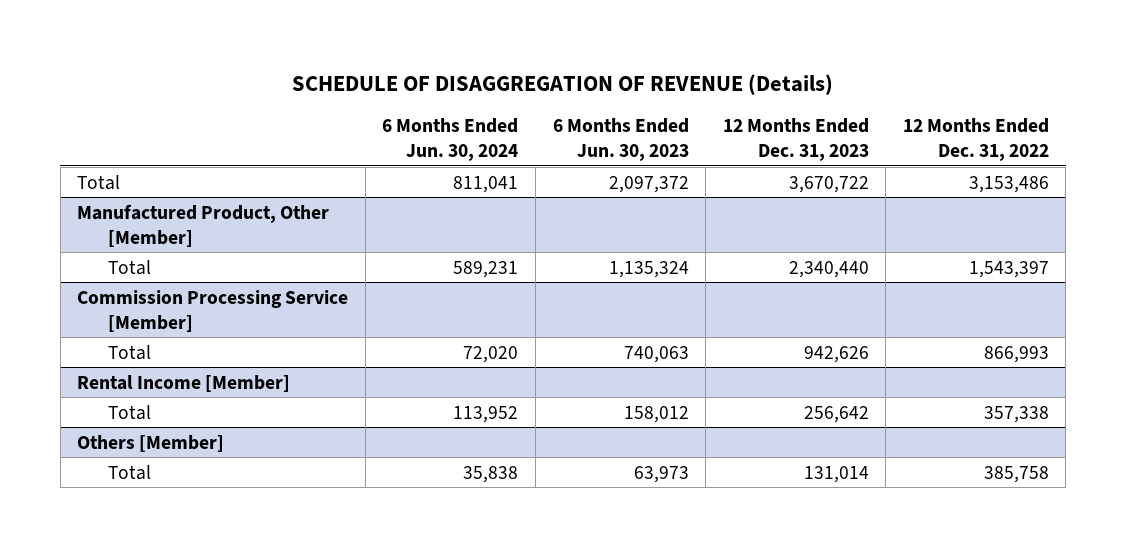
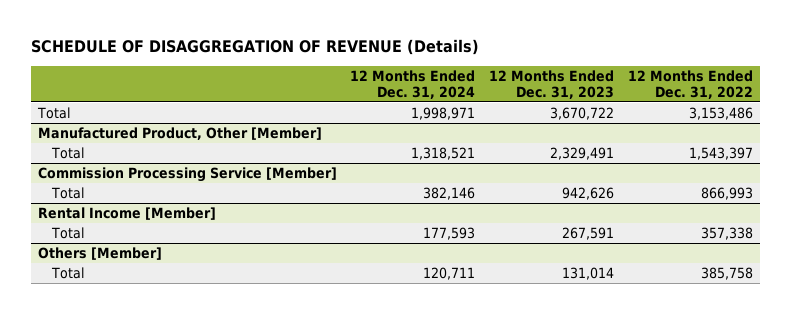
[382,117,519,161] 6 Months Ended Jun. 30, 2024 -> none
[552,117,689,161] 6 Months Ended Jun. 30, 2023 -> none
none -> [350,69,476,99] 12 Months Ended Dec. 31, 2024
[788,260,869,278] 2,340,440 -> [550,147,615,161] 2,329,491
[803,405,869,423] 256,642 -> [562,227,615,241] 267,591

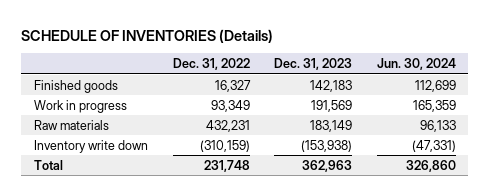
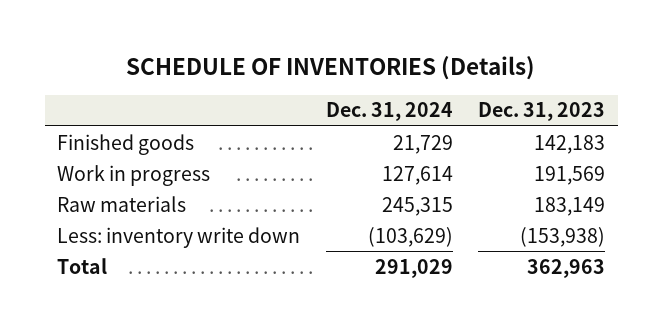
[172,57,250,70] Dec. 31, 2022 -> none
[377,57,457,70] Jun. 30, 2024 -> none
none -> [325,102,453,122] Dec. 31, 2024
[33,139,148,153] Inventory write down -> [57,226,301,248] Less: inventory write down

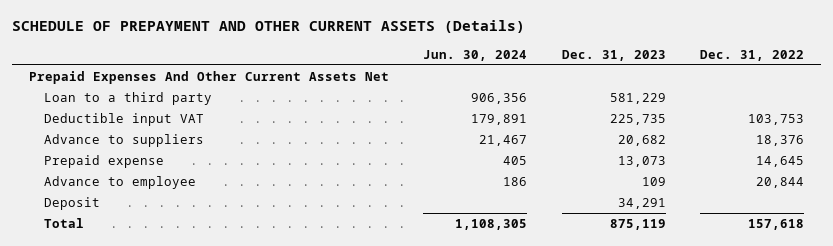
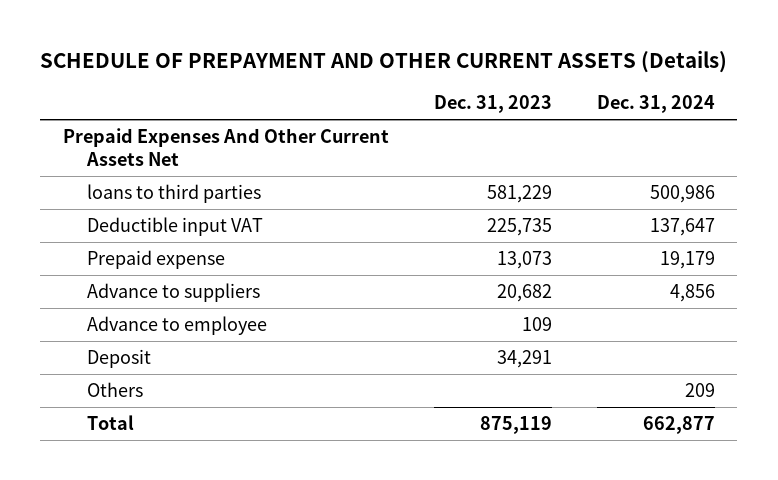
[423,49,528,61] Jun. 30, 2024 -> none
[700,49,805,61] Dec. 31, 2022 -> none
none -> [596,94,715,113] Dec. 31, 2024
[44,92,213,106] Loan to a third party -> [87,184,262,204] loans to third parties
[44,134,205,148] Advance to suppliers -> [87,283,261,303] Advance to suppliers
none -> [87,382,144,398] Others

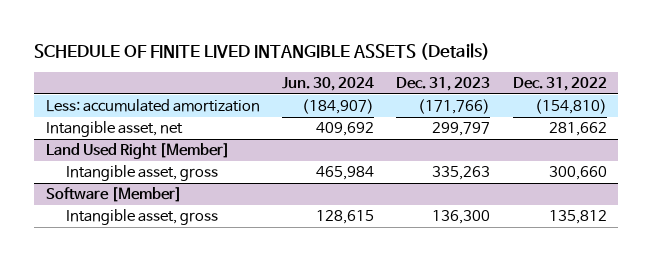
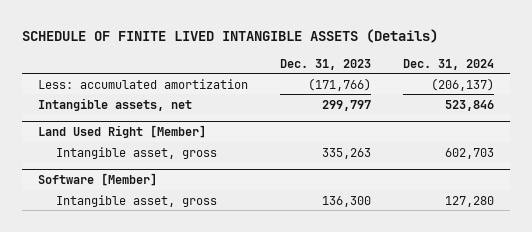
[282,77,375,92] Jun. 30, 2024 -> none
[512,77,607,92] Dec. 31, 2022 -> none
none -> [403,58,495,70] Dec. 31, 2024
[45,121,183,138] Intangible asset, net -> [37,97,192,111] Intangible assets, net

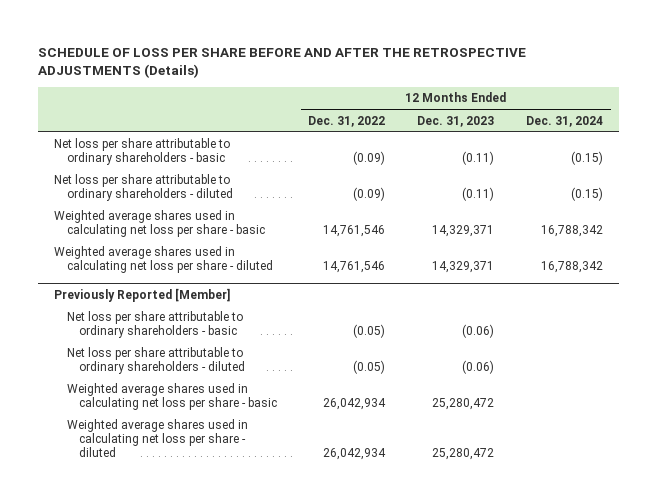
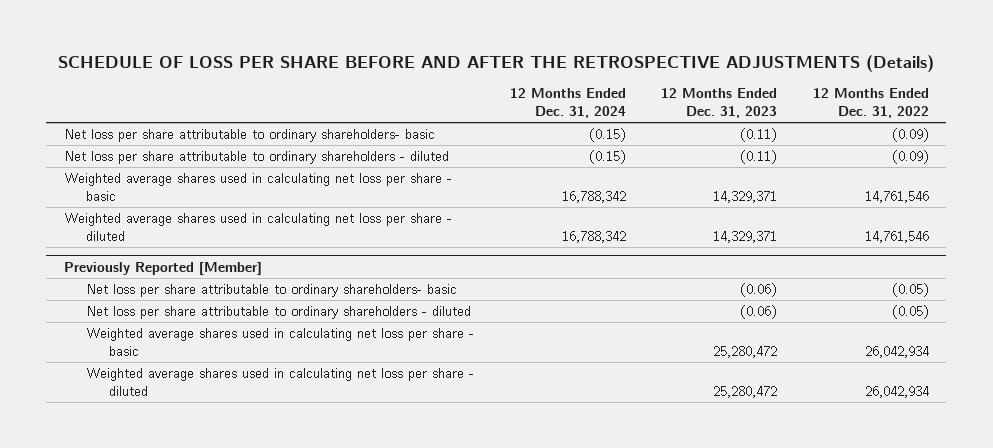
[54,138,231,166] Net loss per share attributable to ordinary shareholders - basic -> [64,128,436,142] Net loss per share attributable to ordinary shareholders- basic
[66,311,243,339] Net loss per share attributable to ordinary shareholders - basic -> [86,283,458,297] Net loss per share attributable to ordinary shareholders- basic

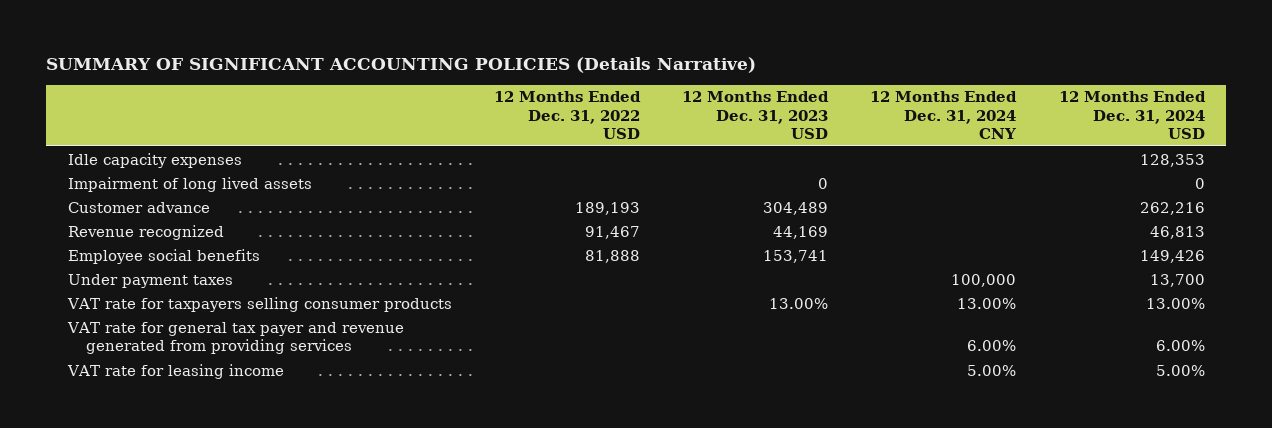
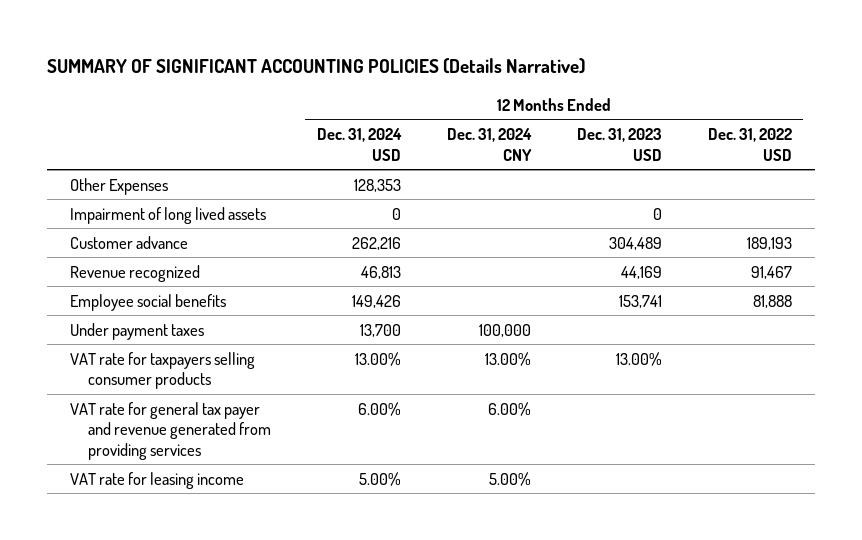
[67,152,242,168] Idle capacity expenses -> [70,177,169,195] Other Expenses

